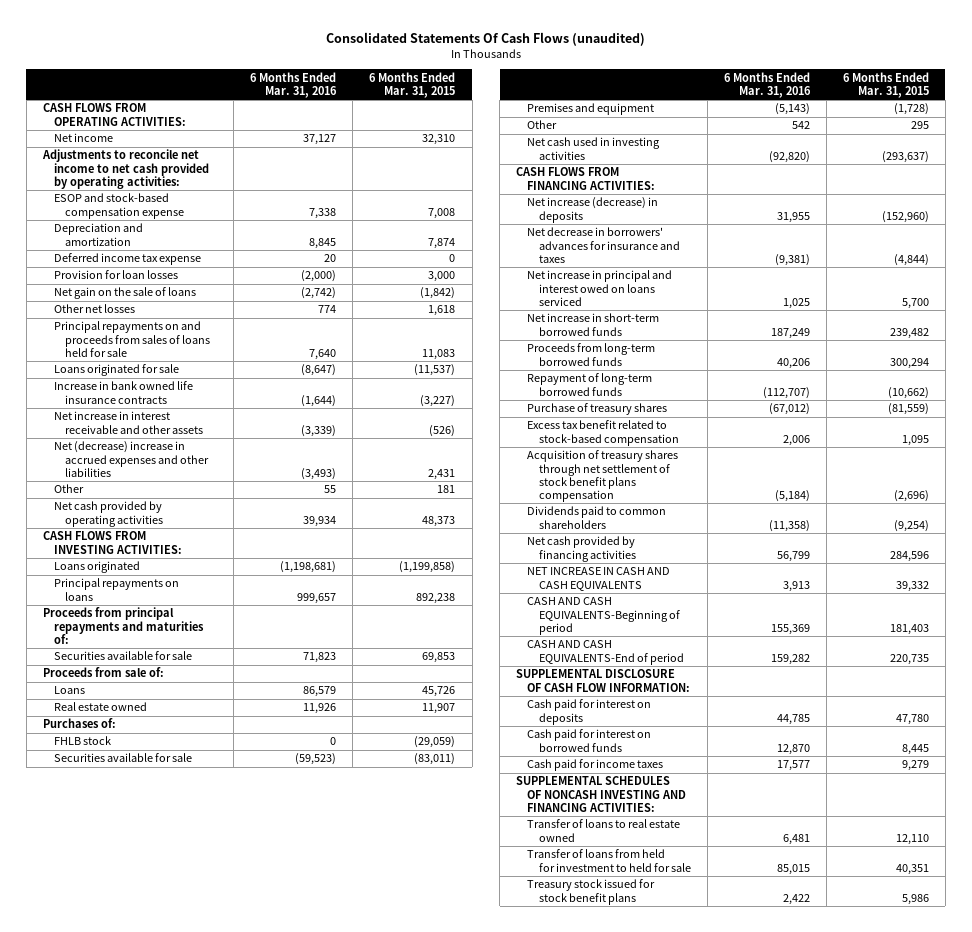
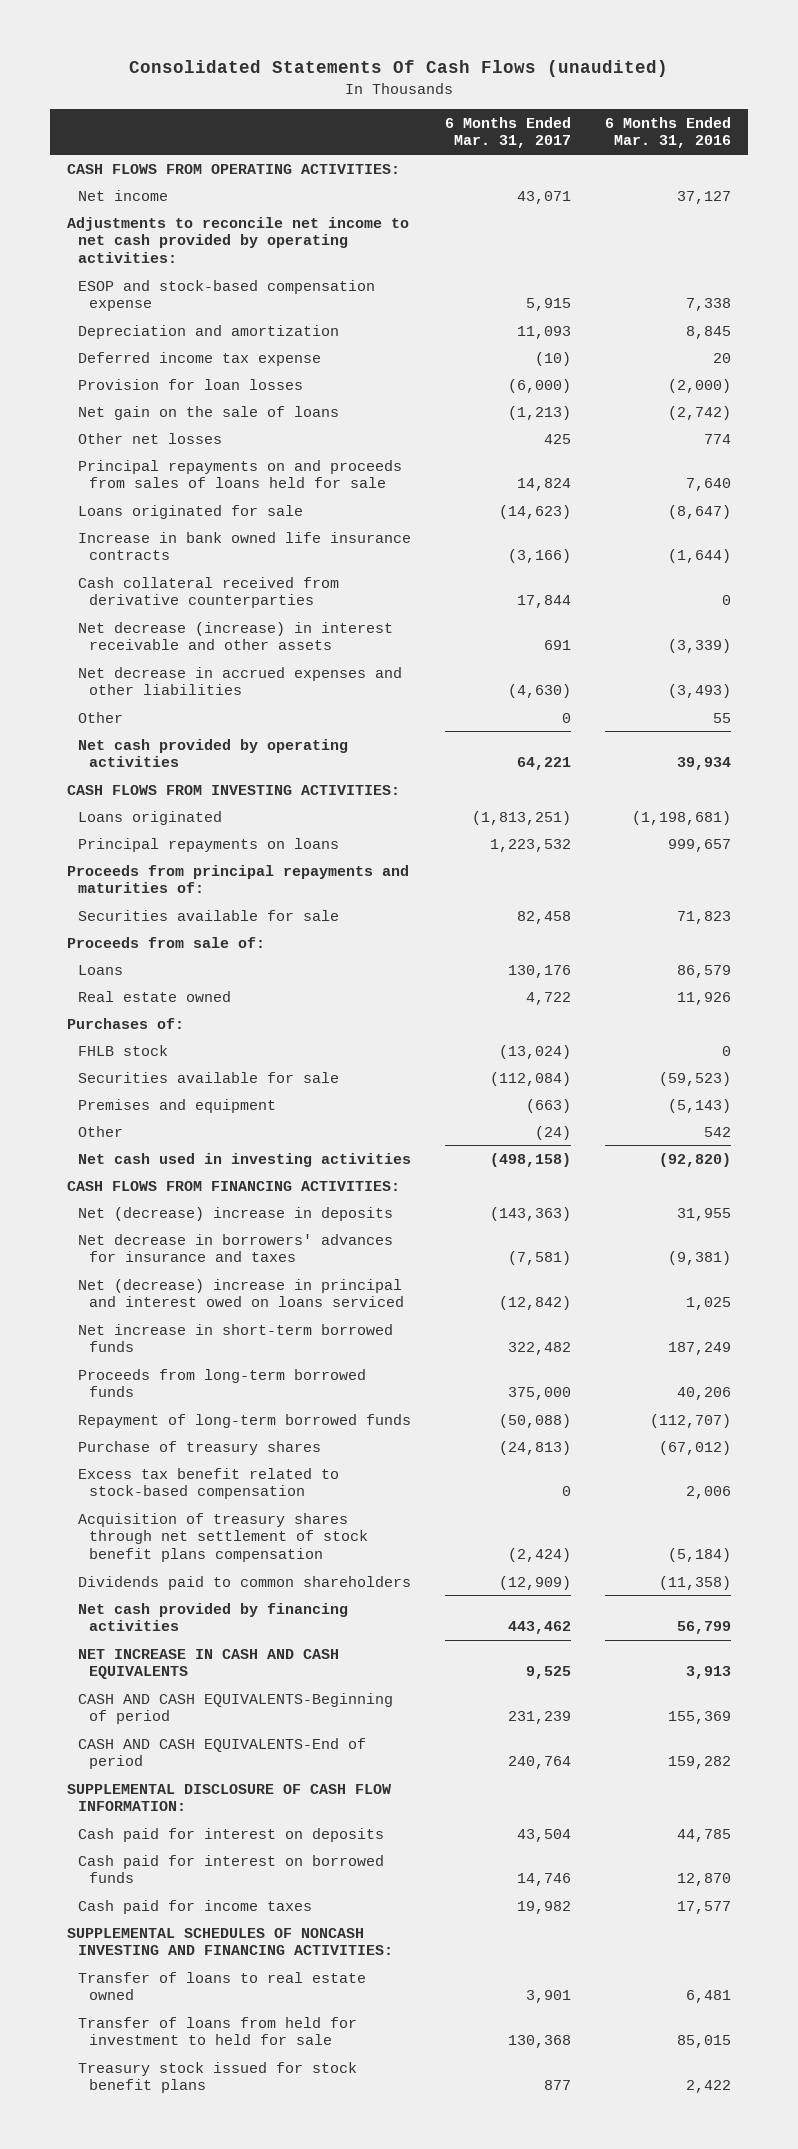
[369,71,456,98] 6 Months Ended Mar. 31, 2015 -> none
none -> [445,116,572,149] 6 Months Ended Mar. 31, 2017
none -> [78,576,340,609] Cash collateral received from derivative counterparties
[54,411,204,434] Net increase in interest receivable and other assets -> [78,621,394,651] Net decrease (increase) in interest receivable and other assets
[54,441,210,477] Net (decrease) increase in accrued expenses and other liabilities -> [78,666,403,696] Net decrease in accrued expenses and other liabilities
[527,197,659,223] Net increase (decrease) in deposits -> [78,1206,394,1221] Net (decrease) increase in deposits
[527,270,673,306] Net increase in principal and interest owed on loans serviced -> [78,1278,405,1308] Net (decrease) increase in principal and interest owed on loans serviced

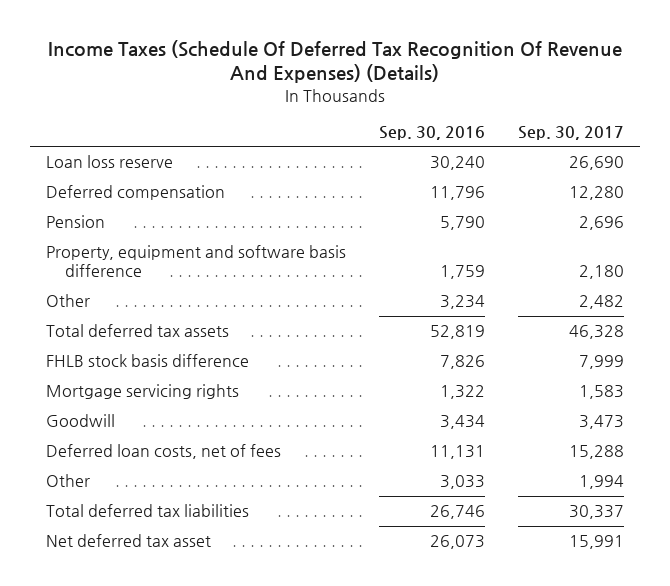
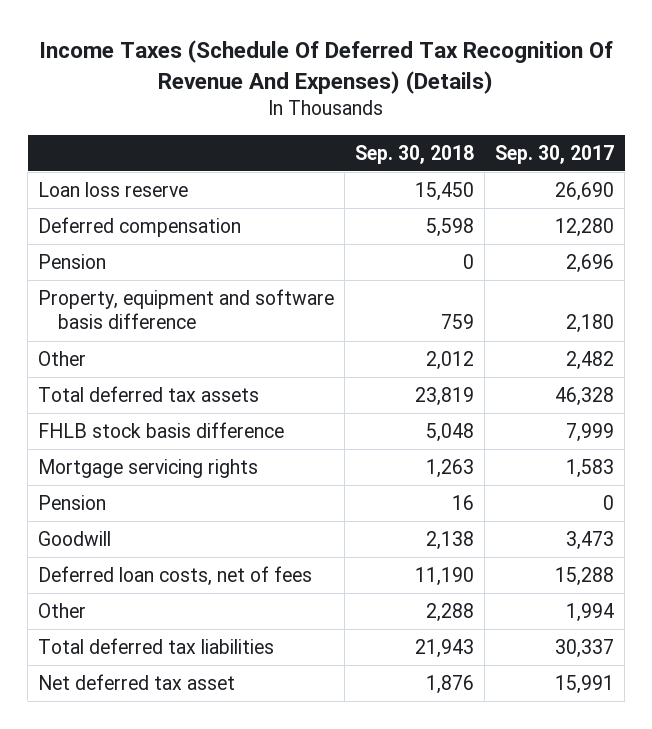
[378,125,485,140] Sep. 30, 2016 -> none
none -> [355,144,475,164] Sep. 30, 2018
none -> [38,495,107,511] Pension

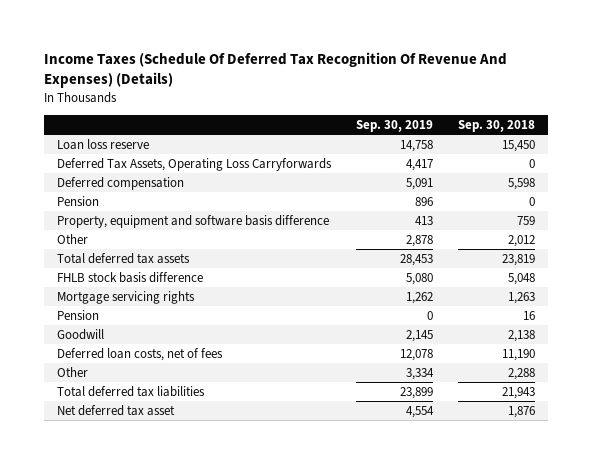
[495,144,615,164] Sep. 30, 2017 -> none
none -> [356,119,434,132] Sep. 30, 2019
none -> [56,158,332,172] Deferred Tax Assets, Operating Loss Carryforwards

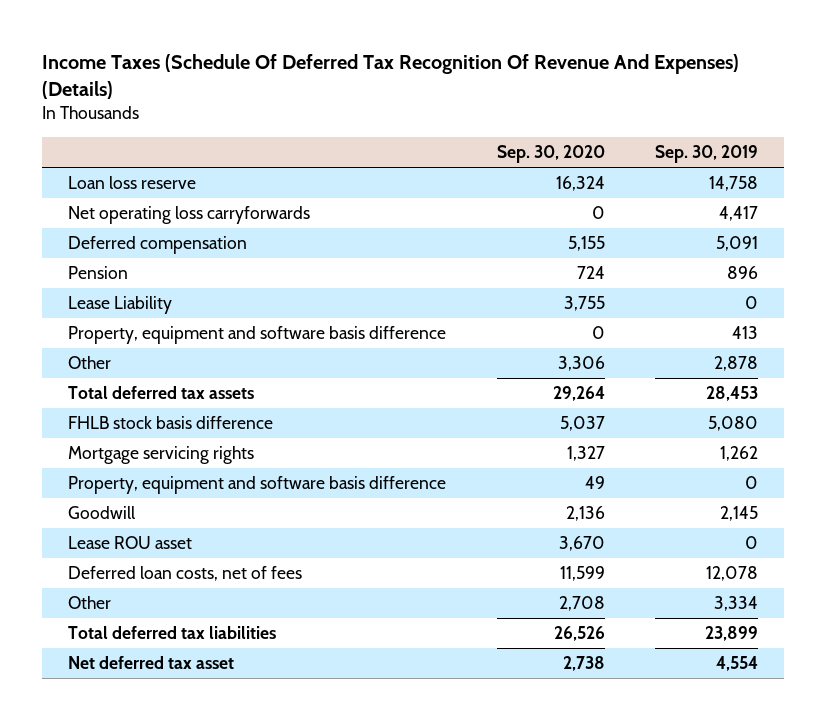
[458,119,536,132] Sep. 30, 2018 -> none
none -> [496,145,605,164] Sep. 30, 2020
[56,158,332,172] Deferred Tax Assets, Operating Loss Carryforwards -> [67,206,310,225] Net operating loss carryforwards
none -> [67,296,172,315] Lease Liability
[56,310,99,321] Pension -> none
none -> [67,476,446,495] Property, equipment and software basis difference
none -> [67,536,192,550] Lease ROU asset

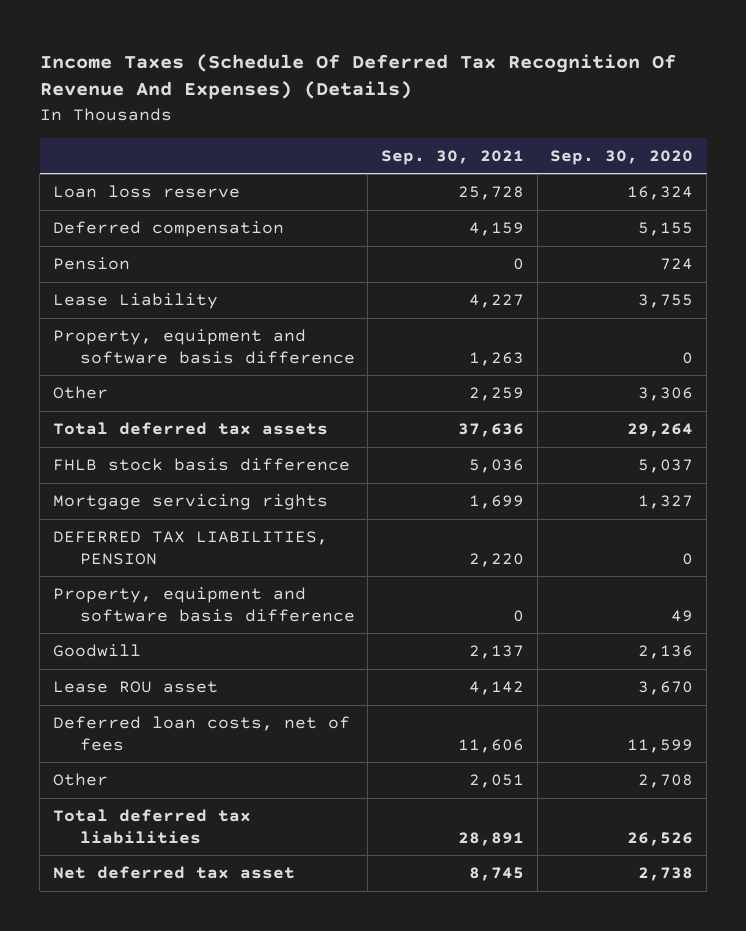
[655,145,759,164] Sep. 30, 2019 -> none
none -> [381,149,525,165] Sep. 30, 2021
[67,206,310,225] Net operating loss carryforwards -> none
none -> [52,531,328,565] DEFERRED TAX LIABILITIES, PENSION

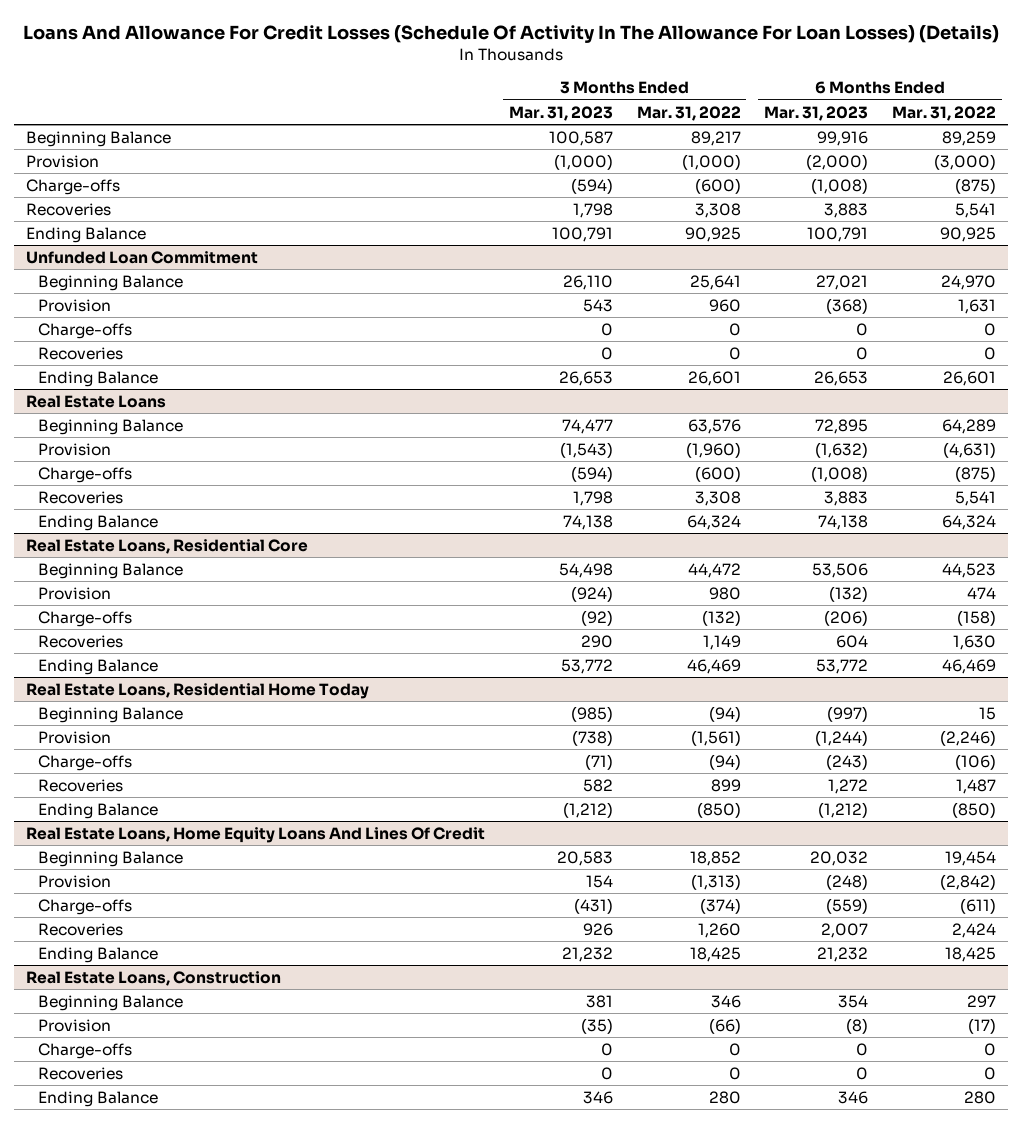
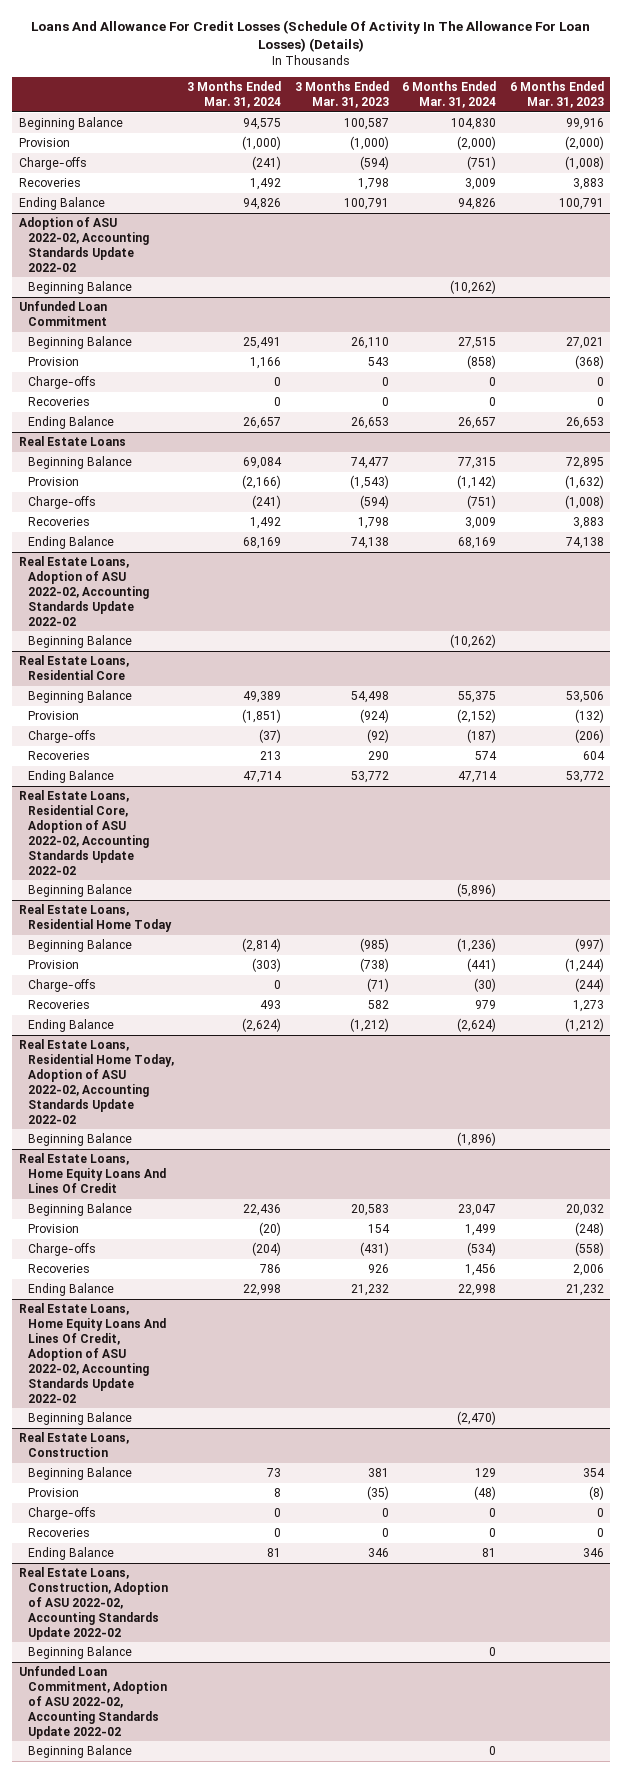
[636,105,741,121] Mar. 31, 2022 -> none
[891,105,996,121] Mar. 31, 2022 -> none
none -> [187,81,282,108] 3 Months Ended Mar. 31, 2024
none -> [402,81,497,108] 6 Months Ended Mar. 31, 2024
none -> [18,217,150,272] Adoption of ASU 2022-02, Accounting Standards Update 2022-02
none -> [28,281,133,295] Beginning Balance
none -> [18,556,150,626] Real Estate Loans, Adoption of ASU 2022-02, Accounting Standards Update 2022-02
none -> [28,635,133,649] Beginning Balance
none -> [18,790,150,875] Real Estate Loans, Residential Core, Adoption of ASU 2022-02, Accounting Standards Update 2022-02
none -> [28,884,133,898] Beginning Balance
[826,753,869,770] (243) -> [574,978,604,993] (244)
[828,778,869,794] 1,272 -> [572,1000,604,1013] 1,273
none -> [18,1039,175,1124] Real Estate Loans, Residential Home Today, Adoption of ASU 2022-02, Accounting Standards Update 2022-02
none -> [28,1133,133,1147] Beginning Balance
[826,897,869,914] (559) -> [574,1242,604,1257] (558)
[821,922,869,938] 2,007 -> [572,1264,604,1277] 2,006
none -> [18,1303,167,1403] Real Estate Loans, Home Equity Loans And Lines Of Credit, Adoption of ASU 2022-02, Accounting Standards Update 2022-02
none -> [28,1412,133,1426] Beginning Balance
none -> [18,1567,169,1640] Real Estate Loans, Construction, Adoption of ASU 2022-02, Accounting Standards Update 2022-02
none -> [28,1646,133,1660] Beginning Balance
none -> [18,1666,168,1739] Unfunded Loan Commitment, Adoption of ASU 2022-02, Accounting Standards Update 2022-02
none -> [28,1745,133,1759] Beginning Balance

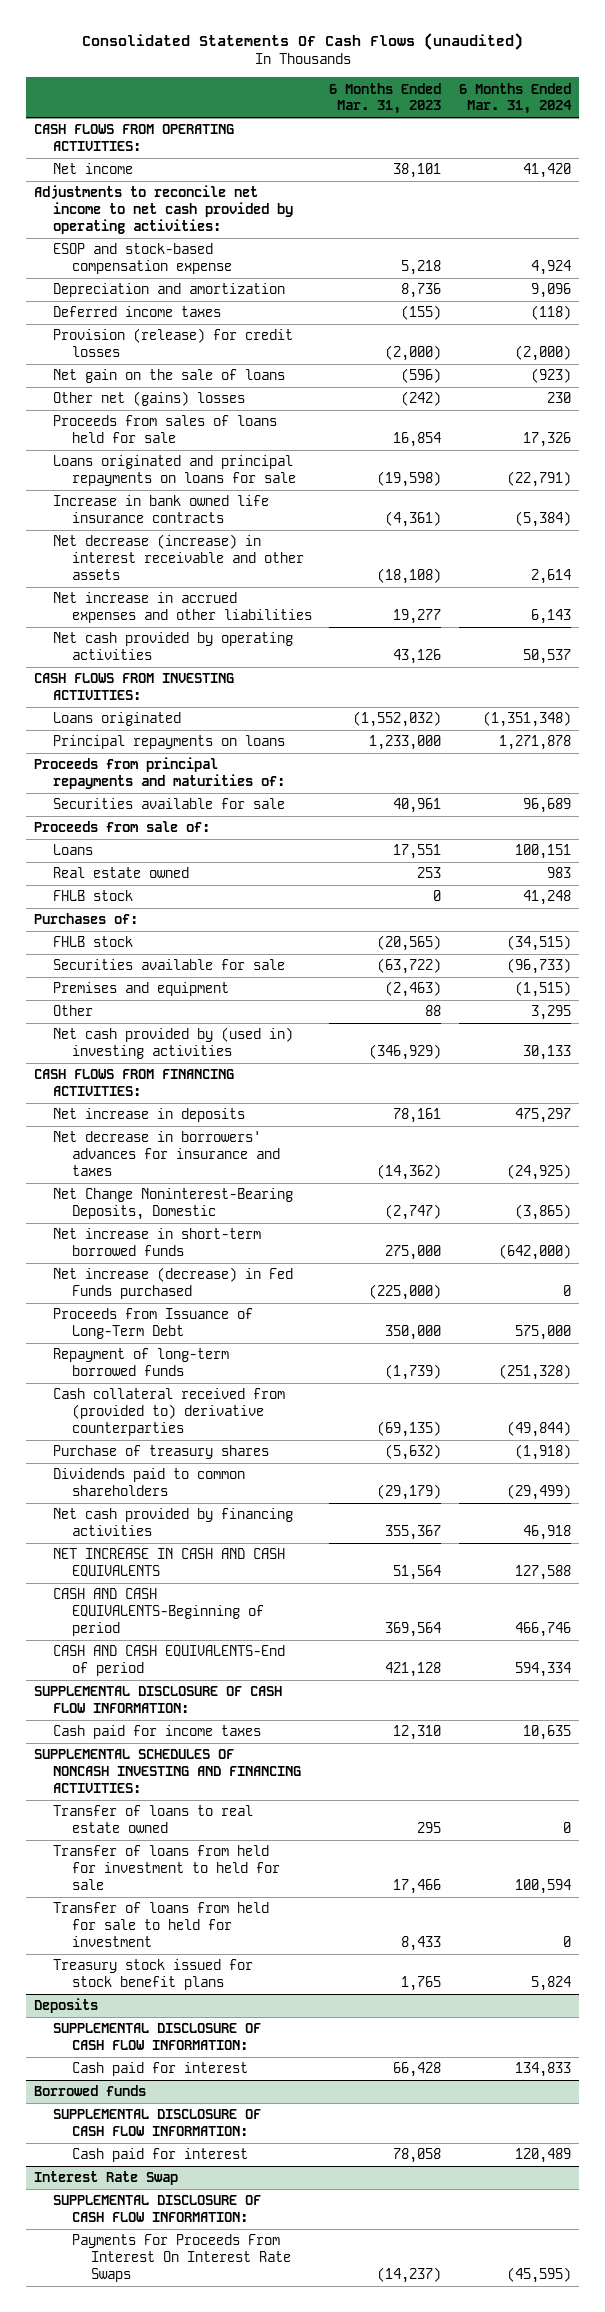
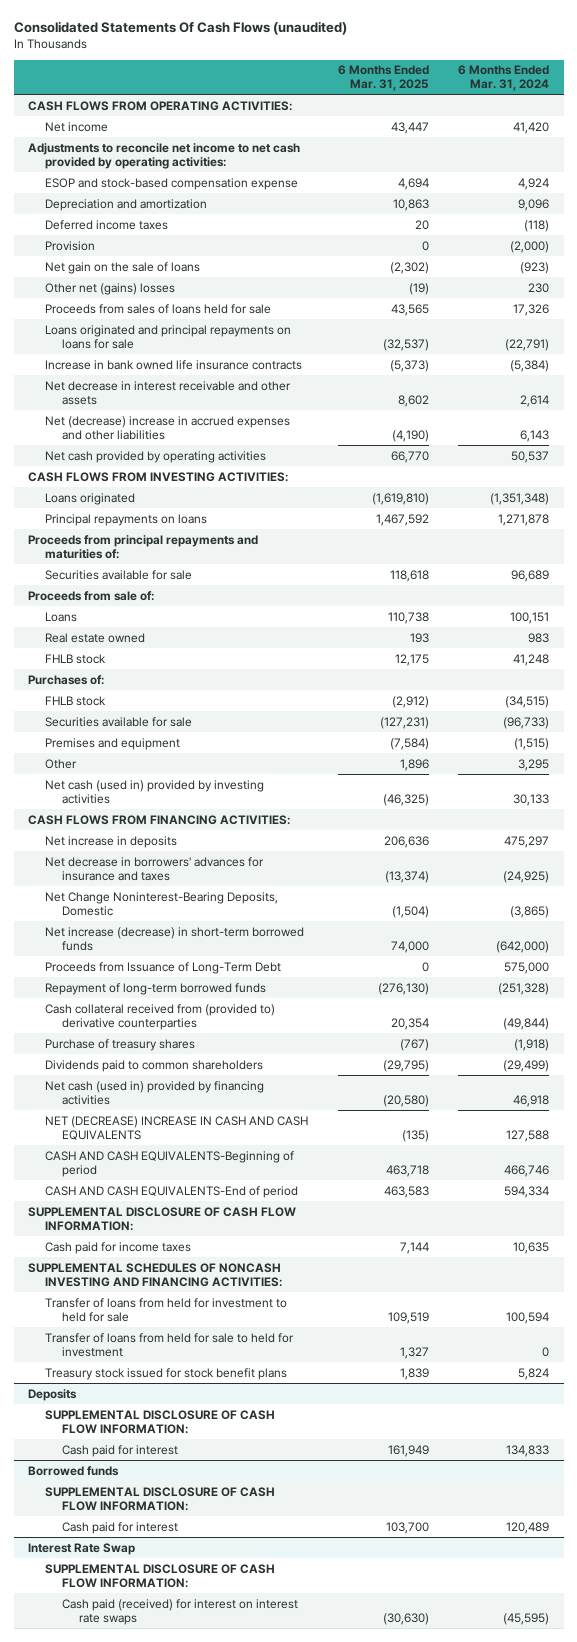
[329,82,442,115] 6 Months Ended Mar. 31, 2023 -> none
none -> [337,65,429,92] 6 Months Ended Mar. 31, 2025
[53,328,294,357] Provision (release) for credit losses -> none
none -> [45,240,96,251] Provision
[53,534,304,580] Net decrease (increase) in interest receivable and other assets -> [45,380,292,405] Net decrease in interest receivable and other assets
[53,592,312,623] Net increase in accrued expenses and other liabilities -> [45,415,291,440] Net (decrease) increase in accrued expenses and other liabilities
[53,1027,294,1059] Net cash provided by (used in) investing activities -> [45,779,265,804] Net cash (used in) provided by investing activities
[53,1267,294,1299] Net increase (decrease) in Fed Funds purchased -> none
[53,1228,262,1256] Net increase in short-term borrowed funds -> [45,926,305,951] Net increase (decrease) in short-term borrowed funds
[53,1508,294,1536] Net cash provided by financing activities -> [45,1080,265,1105] Net cash (used in) provided by financing activities
[53,1548,286,1577] NET INCREASE IN CASH AND CASH EQUIVALENTS -> [45,1115,309,1140] NET (DECREASE) INCREASE IN CASH AND CASH EQUIVALENTS
[53,1805,254,1833] Transfer of loans to real estate owned -> none
[71,2234,291,2282] Payments For Proceeds From Interest On Interest Rate Swaps -> [61,1598,298,1625] Cash paid (received) for interest on interest rate swaps

